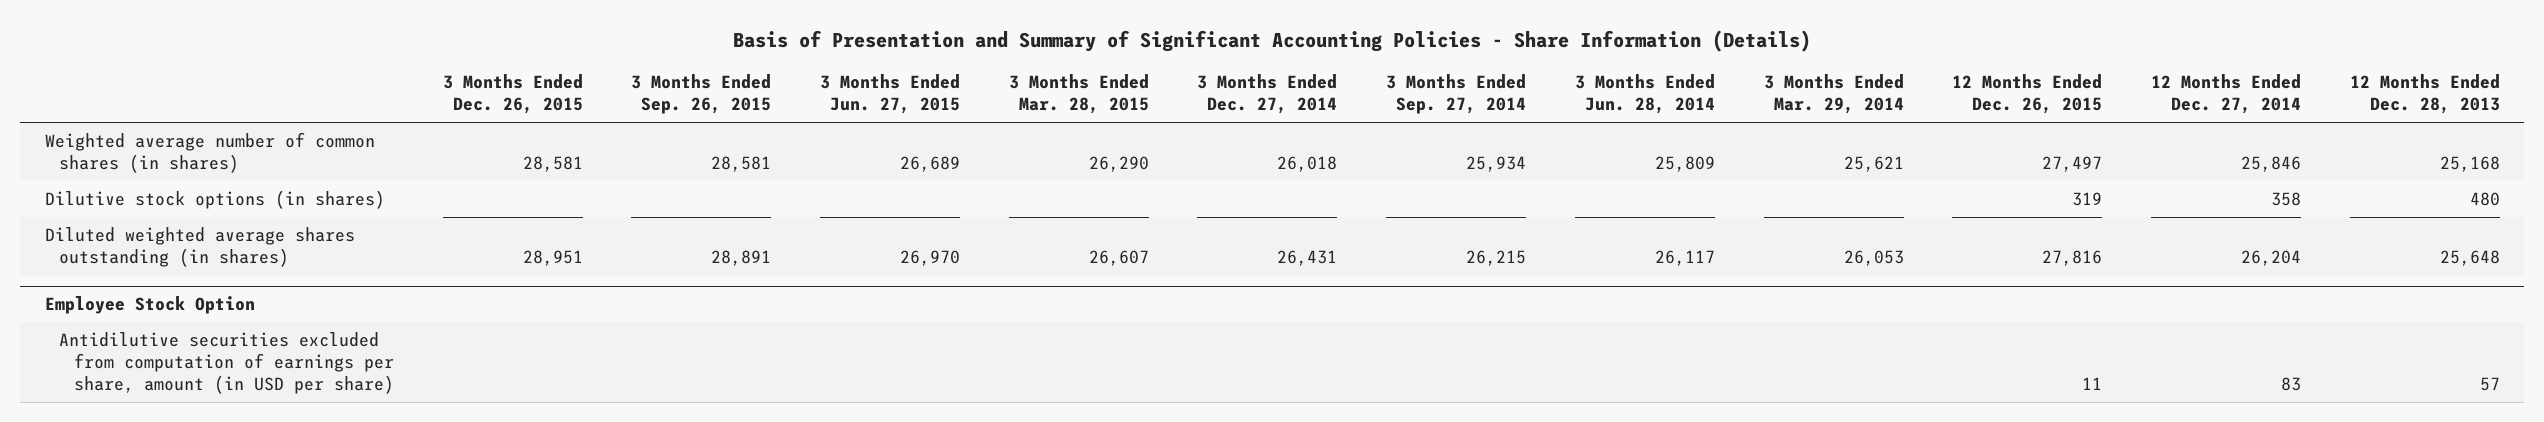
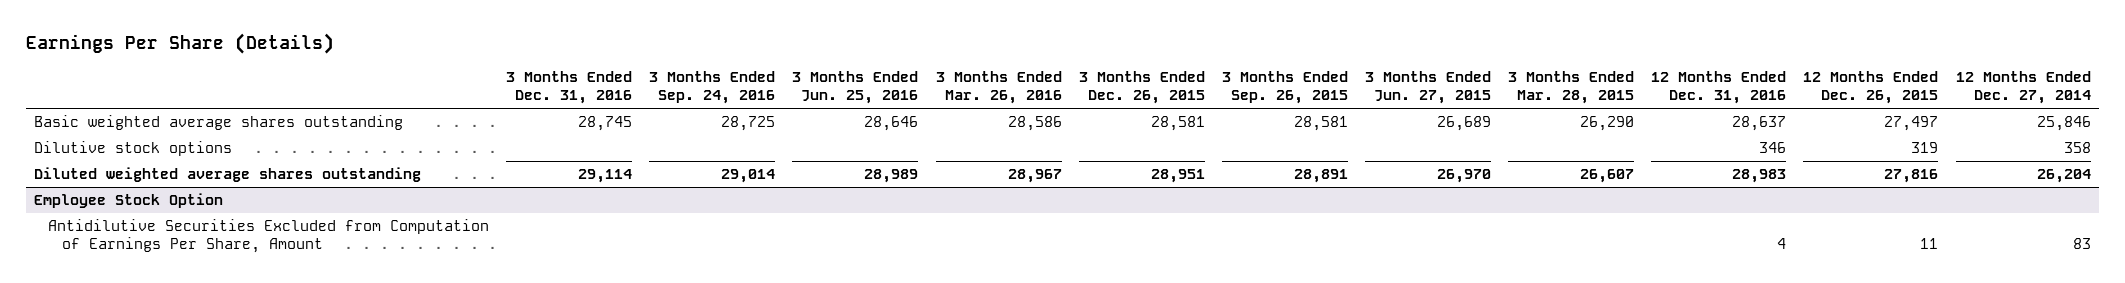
[733,30,1812,53] Basis of Presentation and Summary of Significant Accounting Policies - Share Information (Details) -> [25,32,334,54] Earnings Per Share (Details)
[1197,74,1338,115] 3 Months Ended Dec. 27, 2014 -> none
[1386,74,1527,115] 3 Months Ended Sep. 27, 2014 -> none
[1574,74,1715,115] 3 Months Ended Jun. 28, 2014 -> none
[1763,74,1904,115] 3 Months Ended Mar. 29, 2014 -> none
[2349,74,2500,115] 12 Months Ended Dec. 28, 2013 -> none
none -> [506,71,633,105] 3 Months Ended Dec. 31, 2016
none -> [649,71,776,105] 3 Months Ended Sep. 24, 2016
none -> [792,71,919,105] 3 Months Ended Jun. 25, 2016
none -> [935,71,1062,105] 3 Months Ended Mar. 26, 2016
none -> [1651,71,1787,105] 12 Months Ended Dec. 31, 2016
[44,131,375,174] Weighted average number of common shares (in shares) -> [34,115,404,131] Basic weighted average shares outstanding
[44,189,385,209] Dilutive stock options (in shares) -> [34,141,233,157] Dilutive stock options
[44,226,355,268] Diluted weighted average shares outstanding (in shares) -> [34,167,422,183] Diluted weighted average shares outstanding
[59,331,394,395] Antidilutive securities excluded from computation of earnings per share, amount (in USD per share) -> [47,219,489,254] Antidilutive Securities Excluded from Computation of Earnings Per Share, Amount

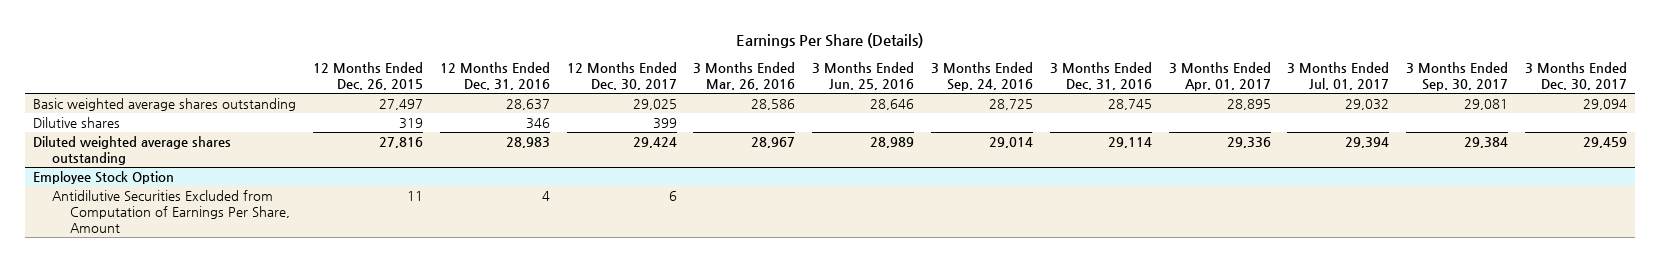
[1078,71,1205,105] 3 Months Ended Dec. 26, 2015 -> none
[1221,71,1348,105] 3 Months Ended Sep. 26, 2015 -> none
[1365,71,1492,105] 3 Months Ended Jun. 27, 2015 -> none
[1508,71,1635,105] 3 Months Ended Mar. 28, 2015 -> none
[1955,71,2091,105] 12 Months Ended Dec. 27, 2014 -> none
none -> [566,62,677,91] 12 Months Ended Dec. 30, 2017
none -> [1168,62,1271,92] 3 Months Ended Apr. 01, 2017
none -> [1287,62,1390,91] 3 Months Ended Jul. 01, 2017
none -> [1406,62,1509,92] 3 Months Ended Sep. 30, 2017
none -> [1524,62,1627,91] 3 Months Ended Dec. 30, 2017
[34,141,233,157] Dilutive stock options -> [33,117,121,129] Dilutive shares

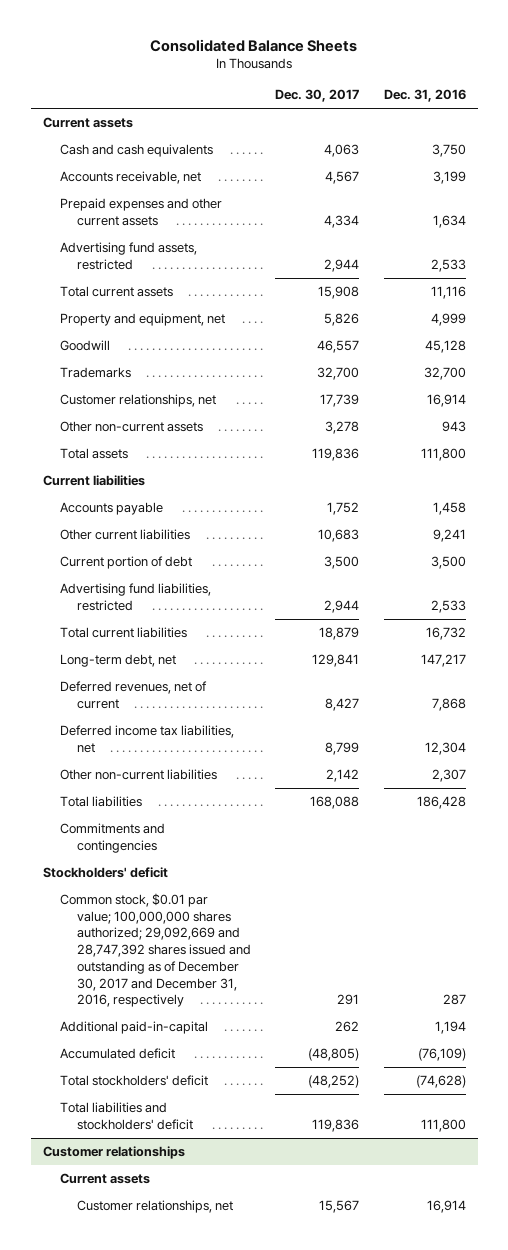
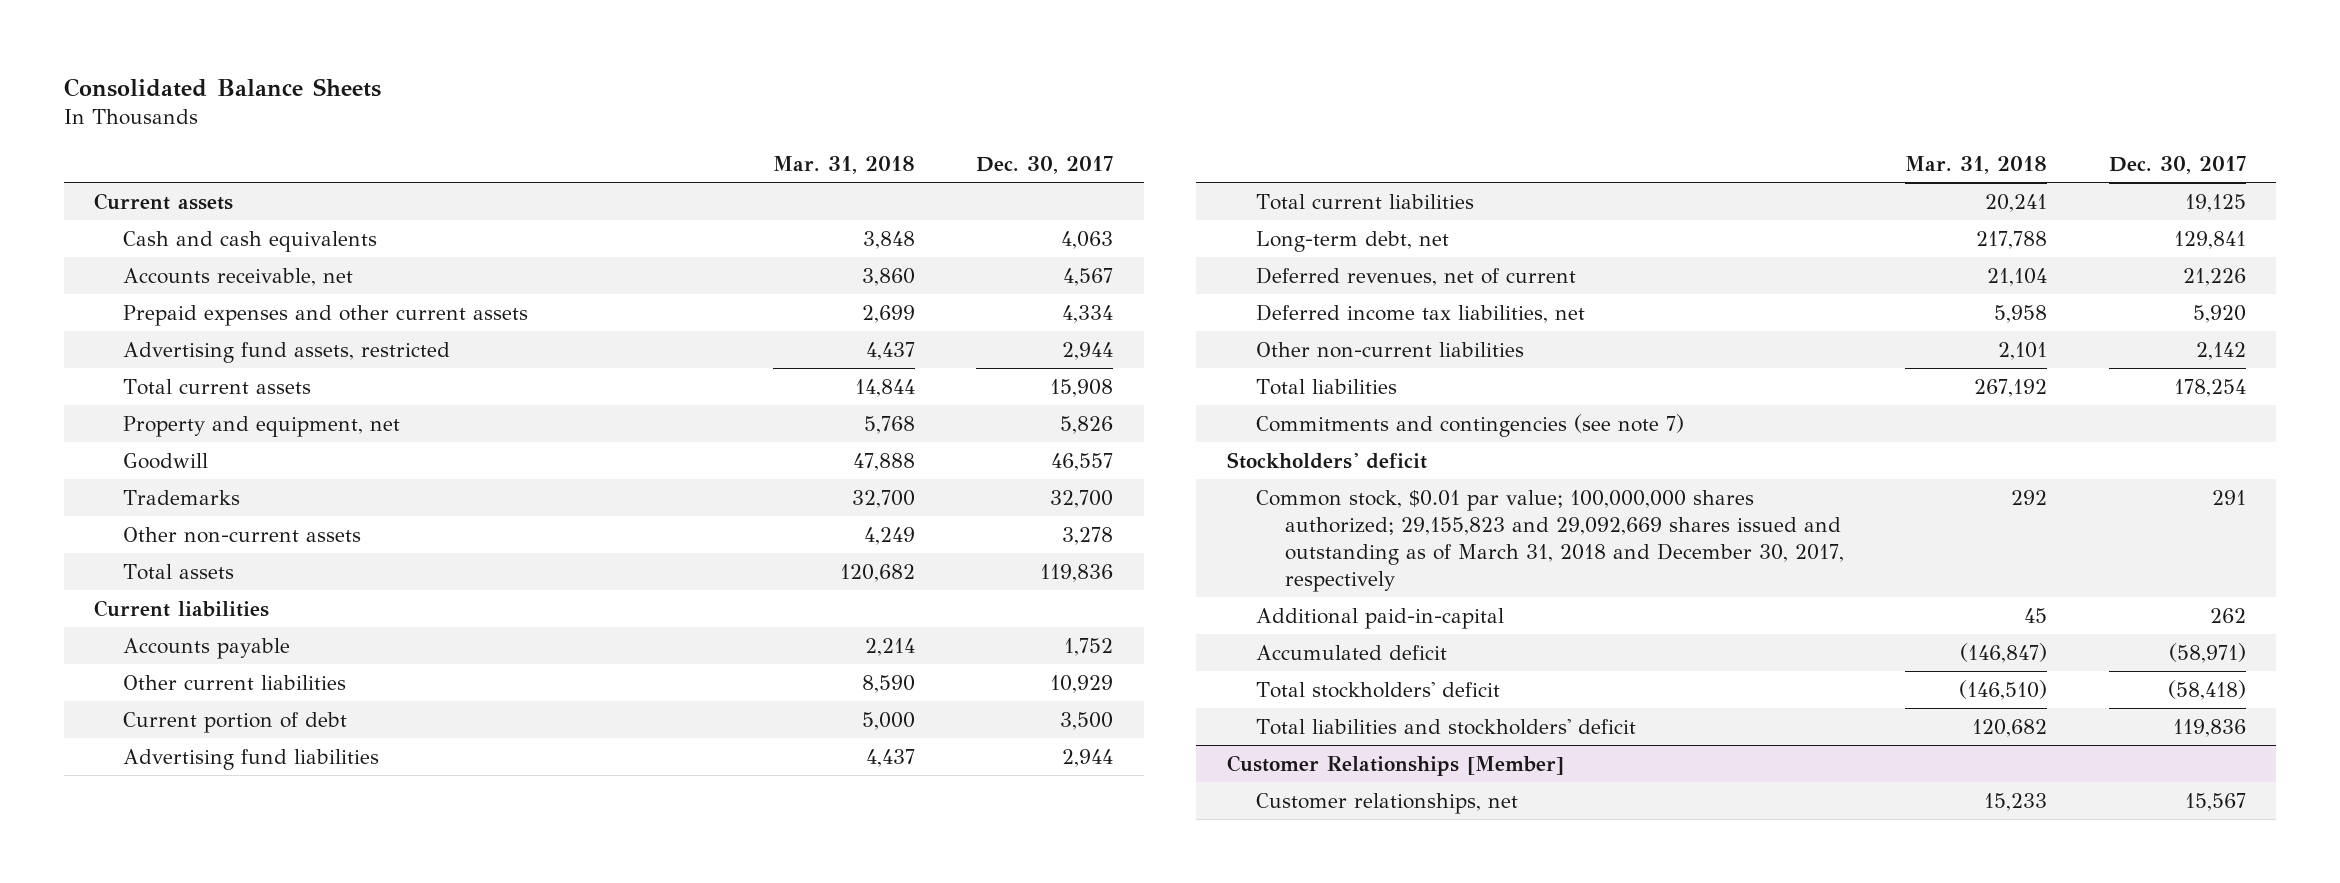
[383,89,466,103] Dec. 31, 2016 -> none
none -> [772,155,915,174] Mar. 31, 2018
[60,394,217,408] Customer relationships, net -> none
[318,529,360,543] 10,683 -> [1050,674,1114,693] 10,929
[60,583,212,611] Advertising fund liabilities, restricted -> [123,748,380,770] Advertising fund liabilities
[319,627,360,641] 18,879 -> [2184,193,2246,212] 19,125
[325,697,360,711] 8,427 -> [2182,267,2246,286] 21,226
[325,741,360,755] 8,799 -> [2192,304,2246,323] 5,920
[310,796,360,810] 168,088 -> [2173,378,2246,397] 178,254
[60,823,166,853] Commitments and contingencies -> [1255,413,1684,437] Commitments and contingencies (see note 7)
[60,893,252,1008] Common stock, $0.01 par value; 100,000,000 shares authorized; 29,092,669 and 28,747,392 shares issued and outstanding as of December 30, 2017 and December 31, 2016, respectively -> [1255,489,1844,592] Common stock, $0.01 par value; 100,000,000 shares authorized; 29,155,823 and 29,092,669 shares issued and outstanding as of March 31, 2018 and December 30, 2017, respectively
[308,1048,360,1062] (48,805) -> [2168,642,2246,663] (58,971)
[308,1075,360,1089] (48,252) -> [2167,679,2246,700] (58,418)
[60,1173,151,1185] Current assets -> none
[42,1146,185,1160] Customer relationships -> [1226,754,1564,776] Customer Relationships [Member]

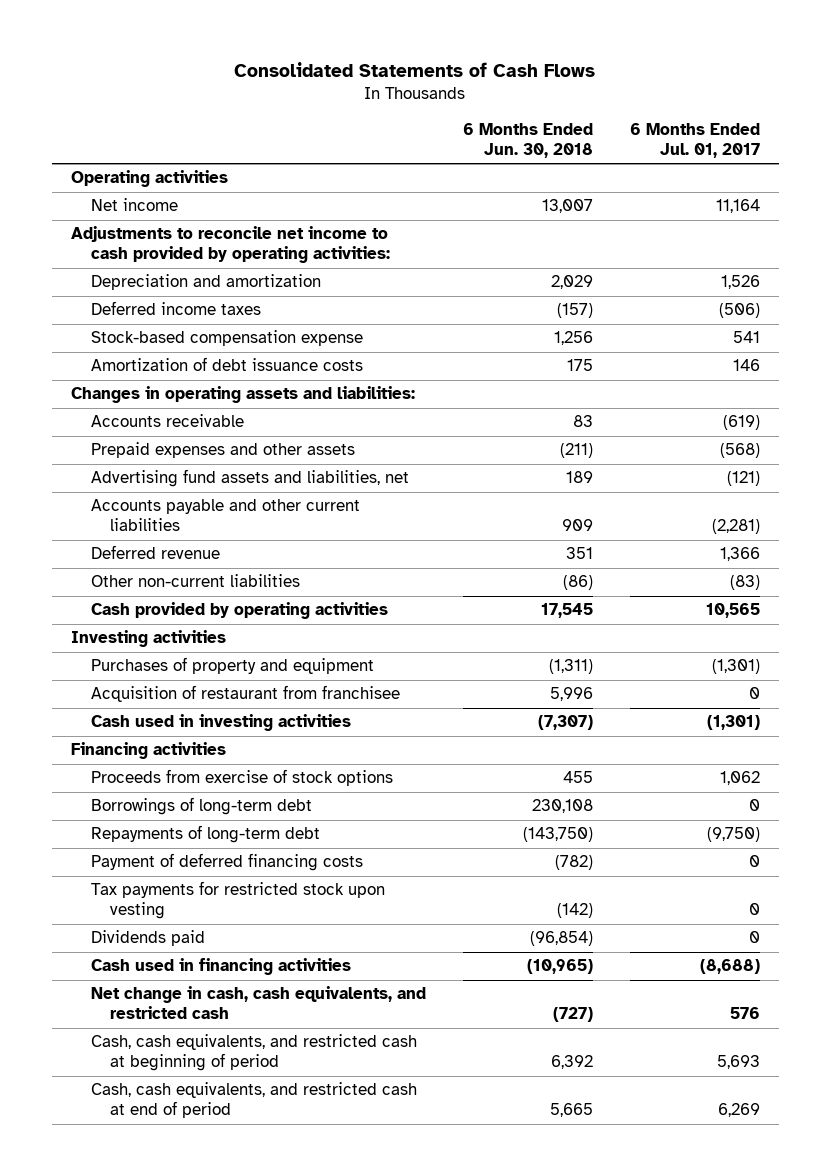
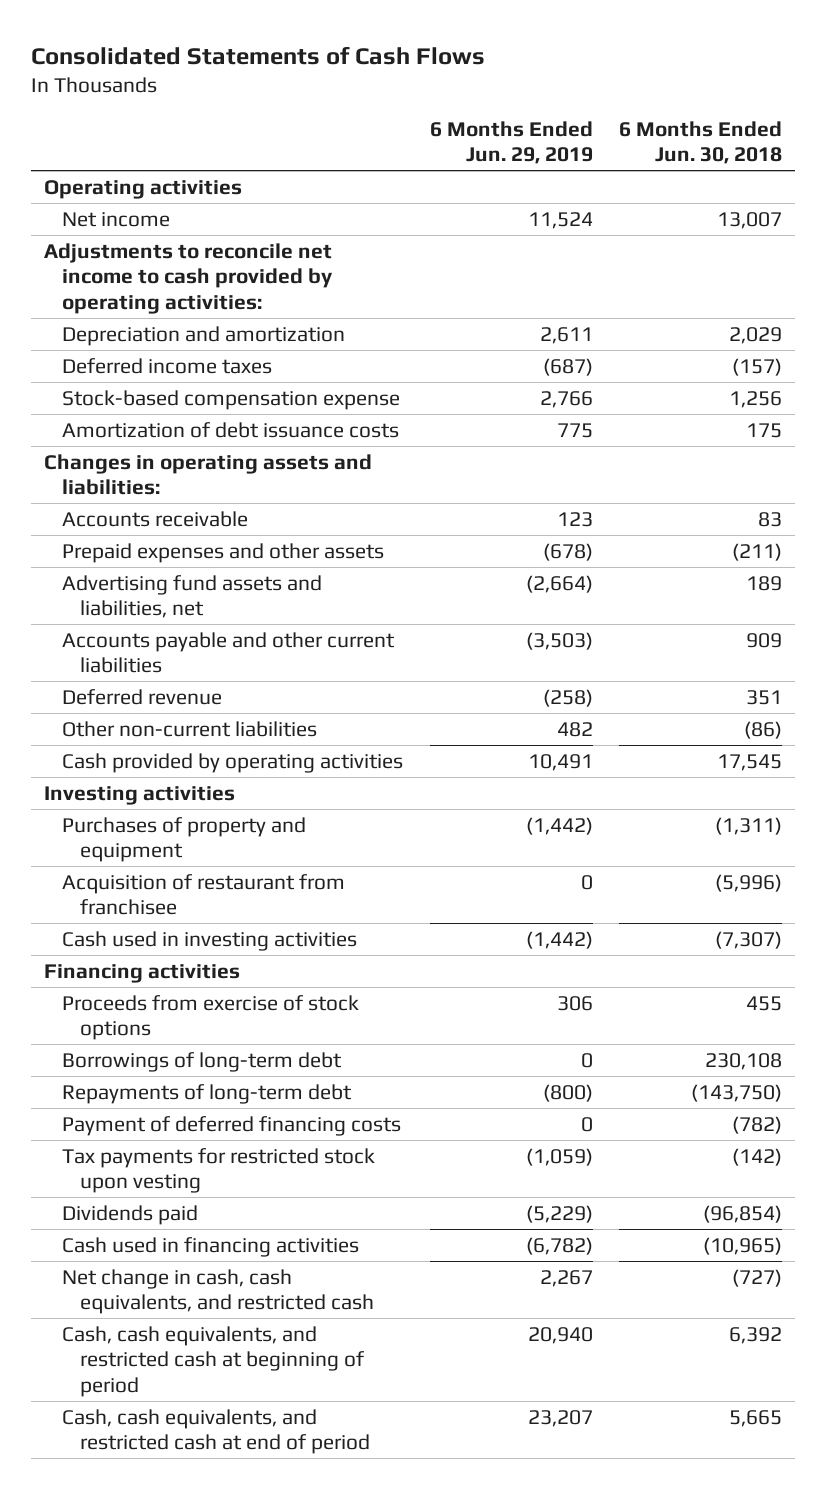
[629,123,760,159] 6 Months Ended Jul. 01, 2017 -> none
none -> [429,120,593,165] 6 Months Ended Jun. 29, 2019
[549,687,593,702] 5,996 -> [715,873,783,892] (5,996)

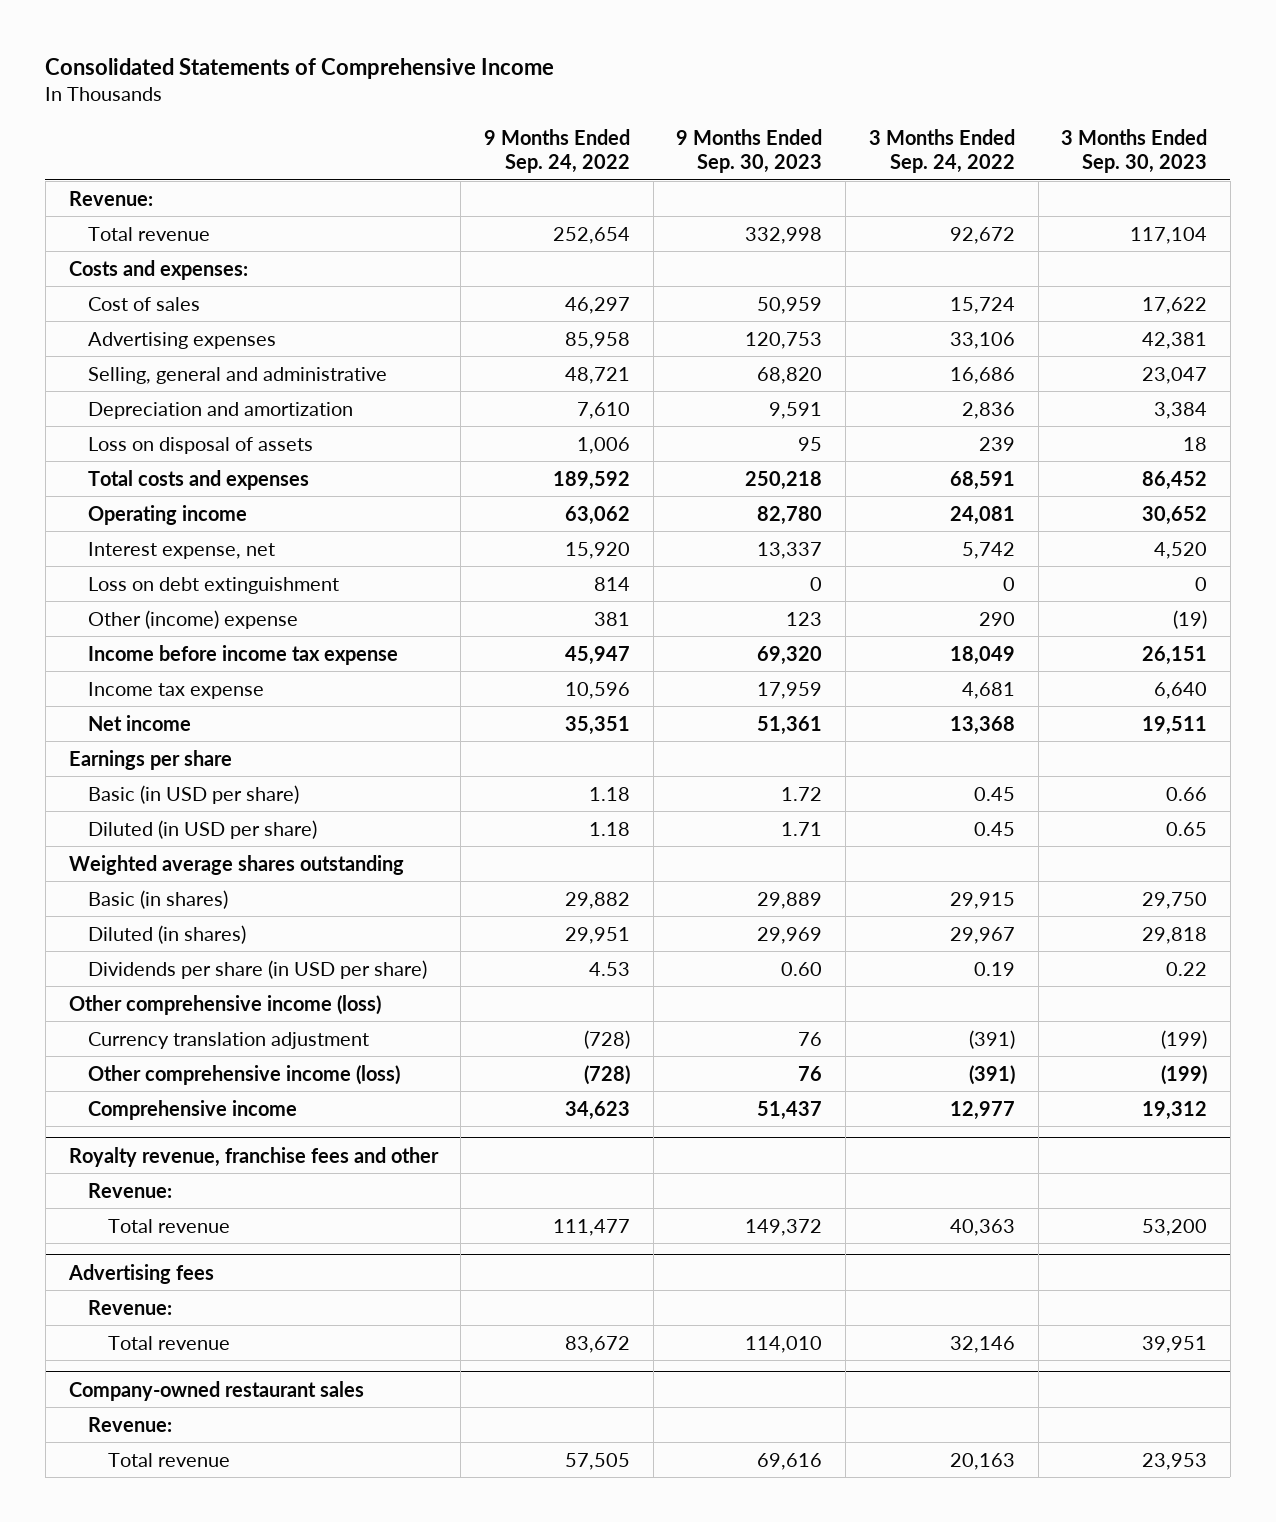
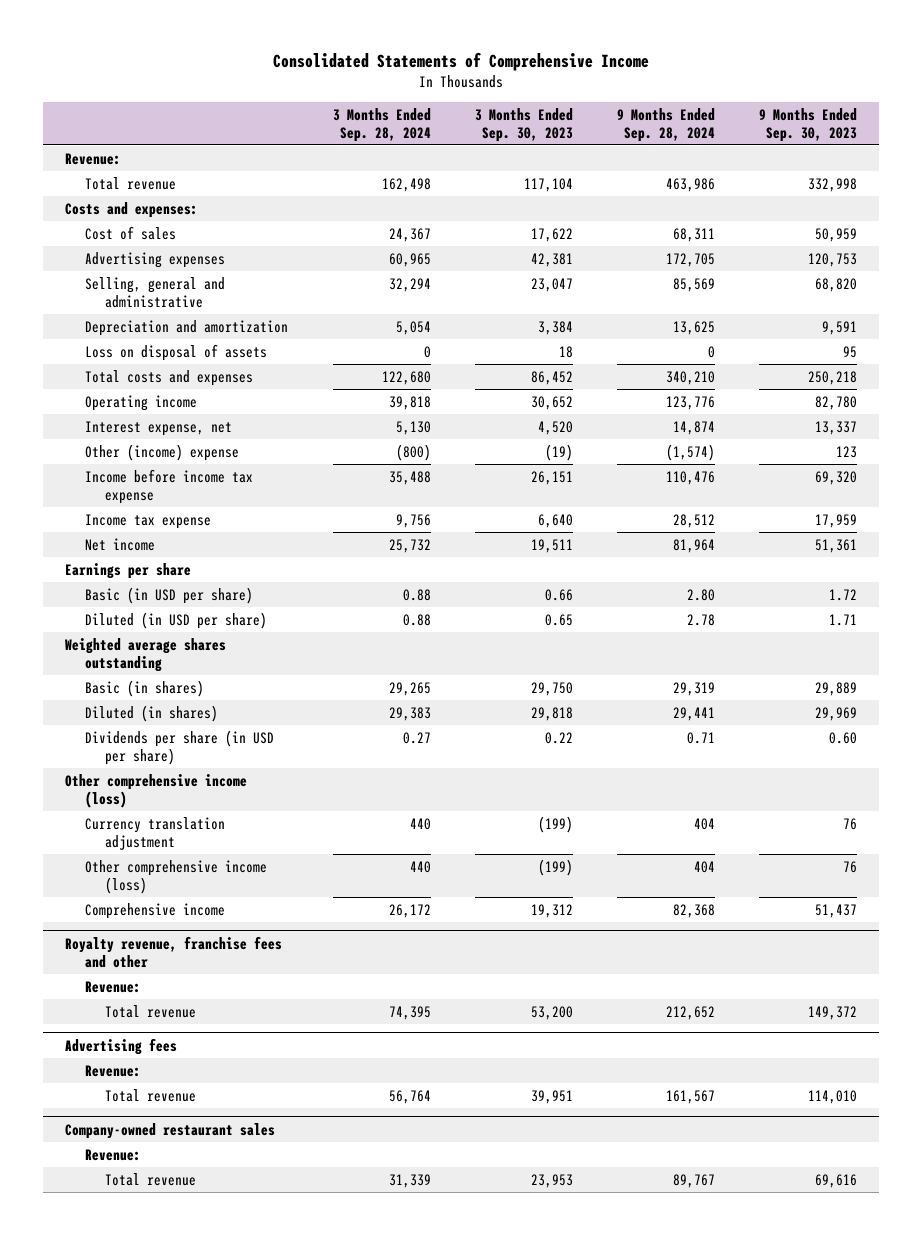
[484,129,631,174] 9 Months Ended Sep. 24, 2022 -> none
[868,129,1015,174] 3 Months Ended Sep. 24, 2022 -> none
none -> [332,107,431,142] 3 Months Ended Sep. 28, 2024
none -> [616,107,715,142] 9 Months Ended Sep. 28, 2024
[88,576,340,594] Loss on debt extinguishment -> none

